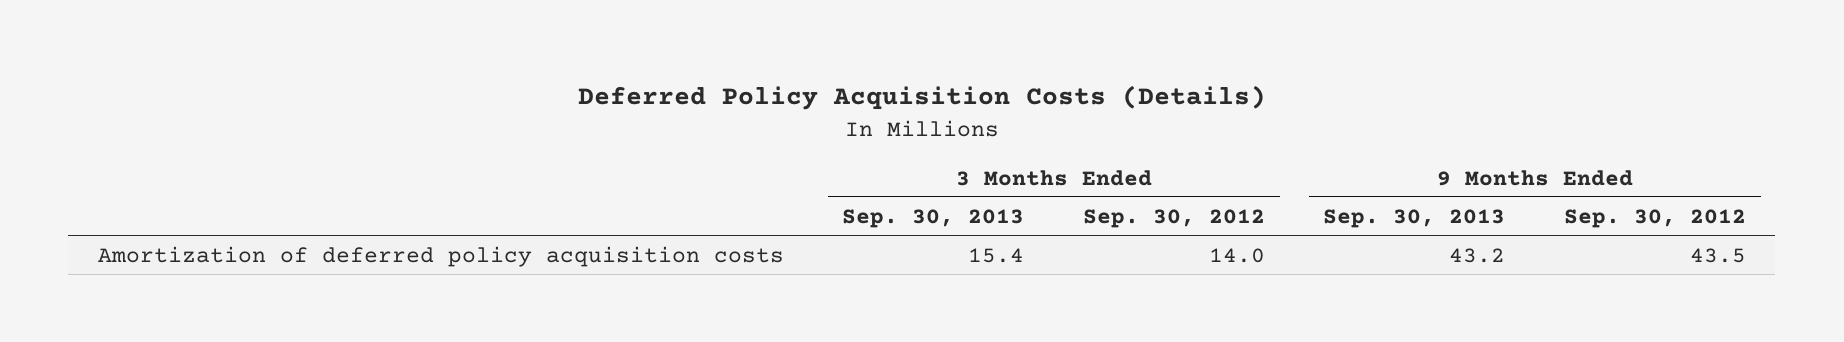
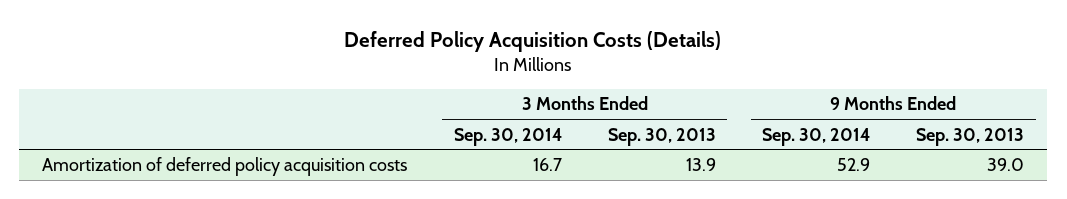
[1082,208,1265,228] Sep. 30, 2012 -> none
[1564,208,1747,228] Sep. 30, 2012 -> none
none -> [453,127,562,146] Sep. 30, 2014
none -> [762,127,871,146] Sep. 30, 2014
[968,247,1025,263] 15.4 -> [685,158,716,172] 13.9
[1449,247,1506,263] 43.2 -> [987,158,1025,172] 39.0

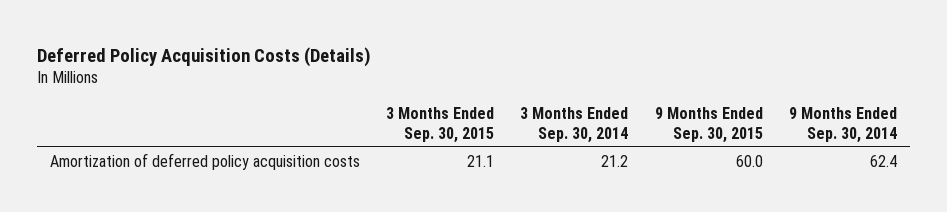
[607,127,716,146] Sep. 30, 2013 -> none
[916,127,1025,146] Sep. 30, 2013 -> none
none -> [386,106,495,143] 3 Months Ended Sep. 30, 2015
none -> [654,106,763,143] 9 Months Ended Sep. 30, 2015
[532,158,562,172] 16.7 -> [601,155,629,168] 21.2
[837,158,871,172] 52.9 -> [870,155,898,168] 62.4

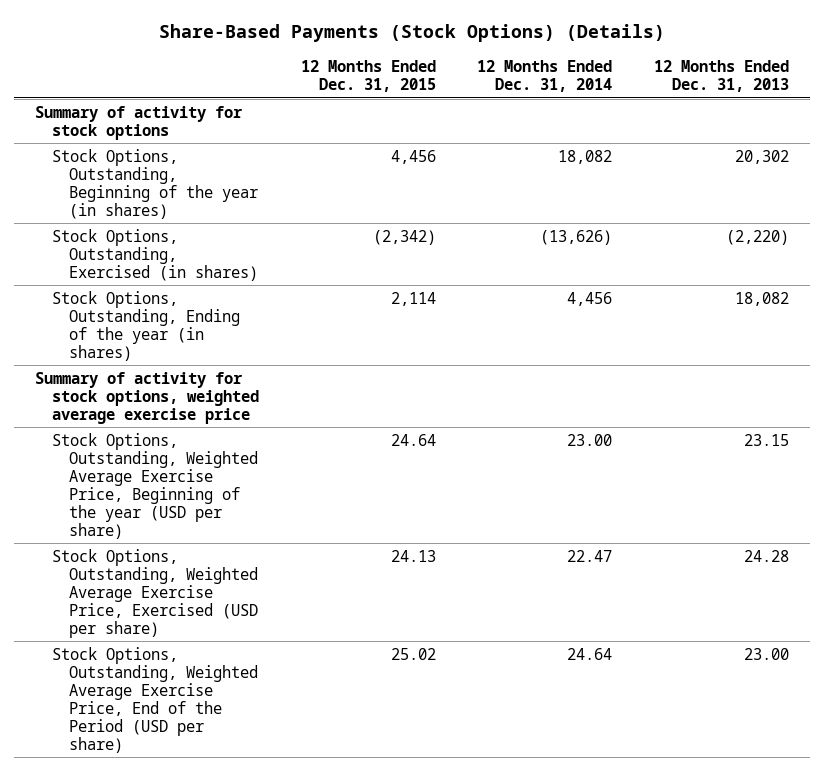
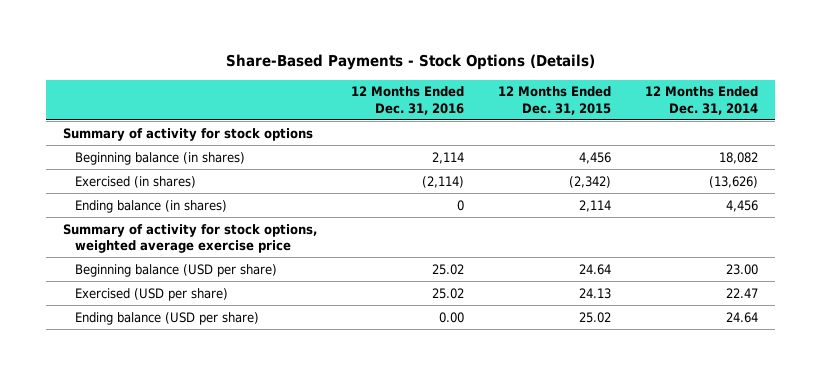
[159,24,666,43] Share-Based Payments (Stock Options) (Details) -> [225,54,595,71] Share-Based Payments - Stock Options (Details)
[654,60,790,93] 12 Months Ended Dec. 31, 2013 -> none
none -> [351,86,465,115] 12 Months Ended Dec. 31, 2016
[52,148,259,219] Stock Options, Outstanding, Beginning of the year (in shares) -> [75,151,246,165] Beginning balance (in shares)
[52,228,259,281] Stock Options, Outstanding, Exercised (in shares) -> [75,175,197,188] Exercised (in shares)
[52,290,241,361] Stock Options, Outstanding, Ending of the year (in shares) -> [75,199,228,213] Ending balance (in shares)
[52,432,259,539] Stock Options, Outstanding, Weighted Average Exercise Price, Beginning of the year (USD per share) -> [75,263,278,277] Beginning balance (USD per share)
[52,548,259,638] Stock Options, Outstanding, Weighted Average Exercise Price, Exercised (USD per share) -> [75,287,229,301] Exercised (USD per share)
[52,646,259,753] Stock Options, Outstanding, Weighted Average Exercise Price, End of the Period (USD per share) -> [75,311,260,325] Ending balance (USD per share)

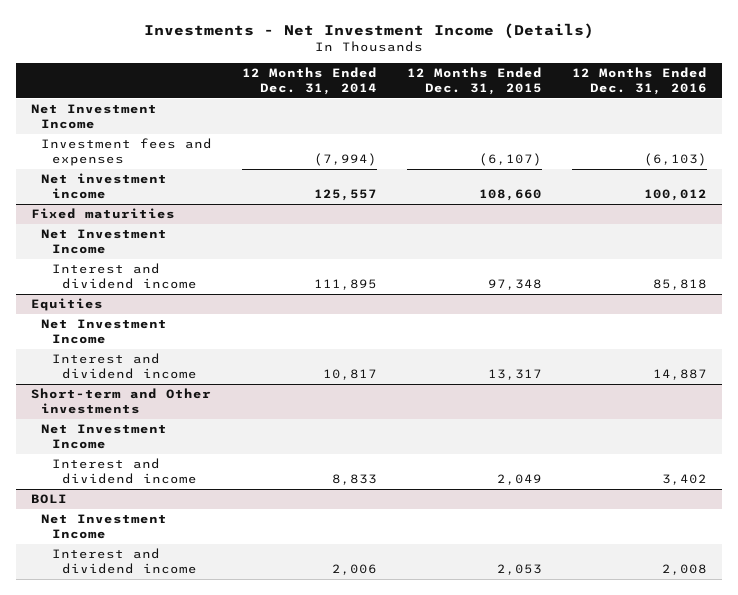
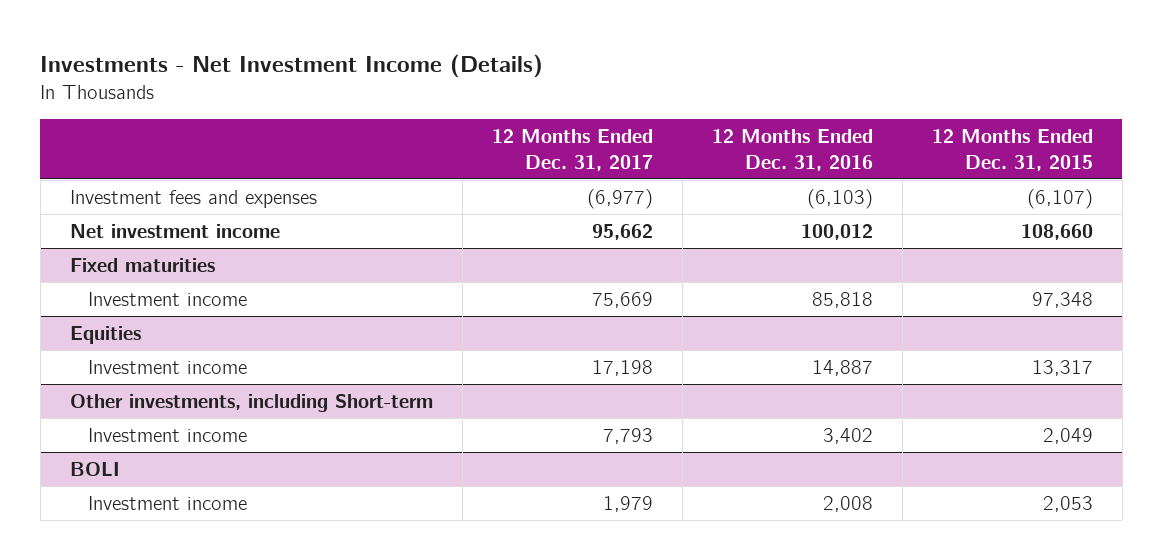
[242,67,378,95] 12 Months Ended Dec. 31, 2014 -> none
none -> [491,129,653,171] 12 Months Ended Dec. 31, 2017
[31,104,158,130] Net Investment Income -> none
[41,229,168,255] Net Investment Income -> none
[51,263,198,290] Interest and dividend income -> [88,292,248,307] Investment income
[41,319,168,345] Net Investment Income -> none
[41,424,168,450] Net Investment Income -> none
[51,353,198,380] Interest and dividend income -> [88,360,248,375] Investment income
[31,388,212,415] Short-term and Other investments -> [69,394,433,413] Other investments, including Short-term
[51,458,198,485] Interest and dividend income -> [88,428,248,443] Investment income
[41,514,168,540] Net Investment Income -> none
[51,548,198,575] Interest and dividend income -> [88,496,248,511] Investment income

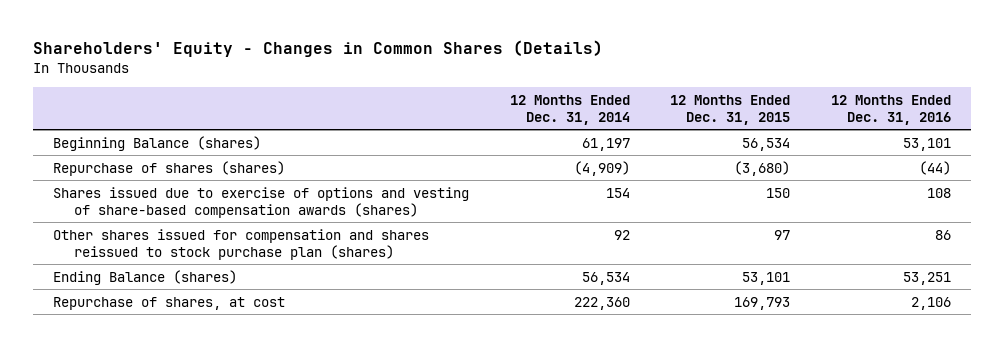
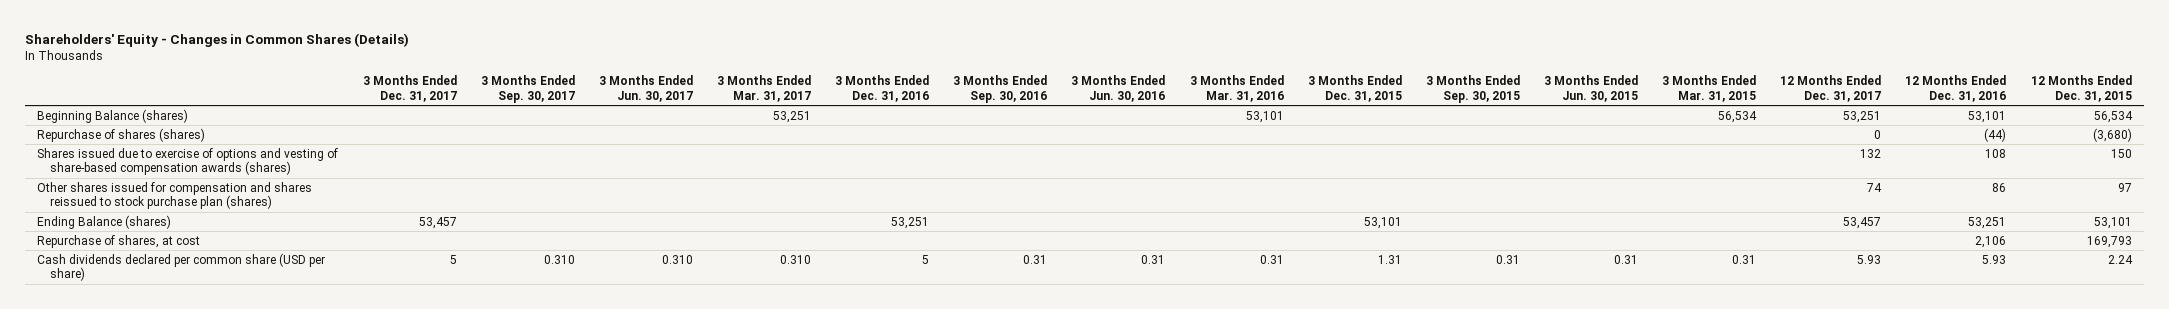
[509,94,630,125] 12 Months Ended Dec. 31, 2014 -> none
none -> [362,75,457,102] 3 Months Ended Dec. 31, 2017
none -> [480,75,575,103] 3 Months Ended Sep. 30, 2017
none -> [598,75,693,102] 3 Months Ended Jun. 30, 2017
none -> [716,75,811,102] 3 Months Ended Mar. 31, 2017
none -> [835,75,930,102] 3 Months Ended Dec. 31, 2016
none -> [953,75,1048,103] 3 Months Ended Sep. 30, 2016
none -> [1071,75,1166,102] 3 Months Ended Jun. 30, 2016
none -> [1189,75,1284,102] 3 Months Ended Mar. 31, 2016
none -> [1307,75,1402,102] 3 Months Ended Dec. 31, 2015
none -> [1425,75,1520,103] 3 Months Ended Sep. 30, 2015
none -> [1543,75,1638,102] 3 Months Ended Jun. 30, 2015
none -> [1662,75,1757,102] 3 Months Ended Mar. 31, 2015
none -> [1780,75,1882,102] 12 Months Ended Dec. 31, 2017
none -> [37,252,326,282] Cash dividends declared per common share (USD per share)

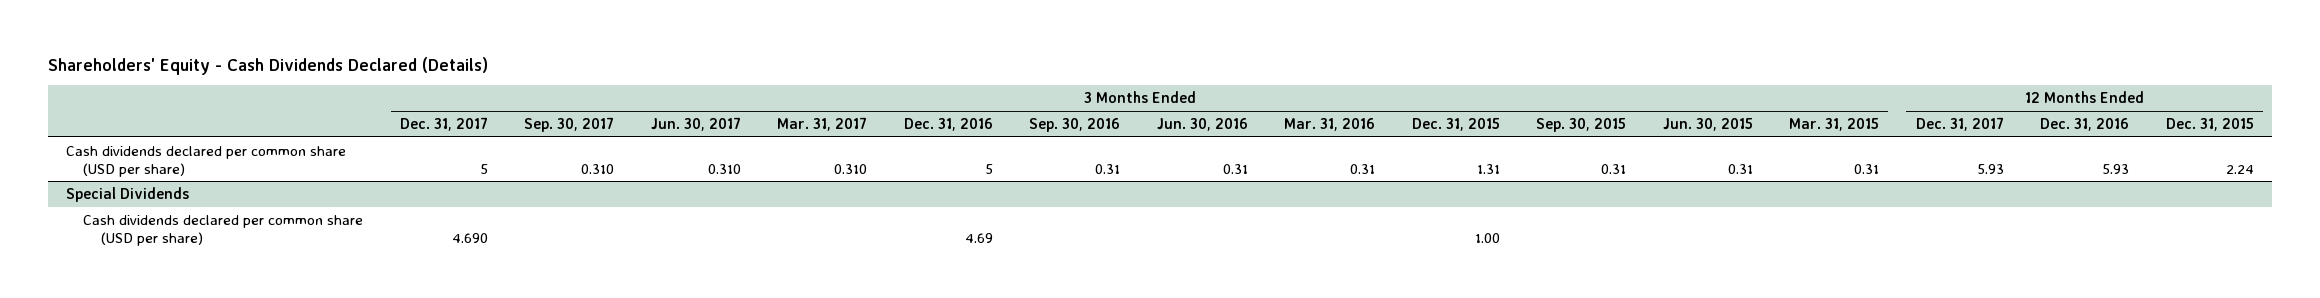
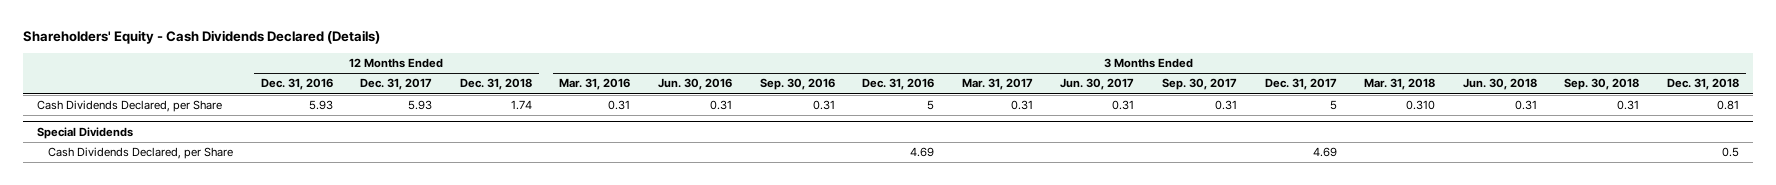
[1411,118,1500,132] Dec. 31, 2015 -> none
[1536,118,1627,133] Sep. 30, 2015 -> none
[1662,118,1753,132] Jun. 30, 2015 -> none
[1789,118,1880,132] Mar. 31, 2015 -> none
[2165,118,2254,132] Dec. 31, 2015 -> none
none -> [459,78,532,91] Dec. 31, 2018
none -> [1364,78,1436,91] Mar. 31, 2018
none -> [1462,78,1537,91] Jun. 30, 2018
none -> [1564,78,1640,91] Sep. 30, 2018
none -> [1666,78,1739,91] Dec. 31, 2018
[65,145,346,177] Cash dividends declared per common share (USD per share) -> [36,100,222,113] Cash Dividends Declared, per Share
[581,163,615,174] 0.310 -> [1214,100,1237,111] 0.31
[707,163,741,174] 0.310 -> [1112,100,1135,111] 0.31
[834,163,868,174] 0.310 -> [1010,100,1033,111] 0.31
[83,214,364,246] Cash dividends declared per common share (USD per share) -> [48,147,234,160] Cash Dividends Declared, per Share
[451,232,488,243] 4.690 -> [1312,147,1337,158] 4.69

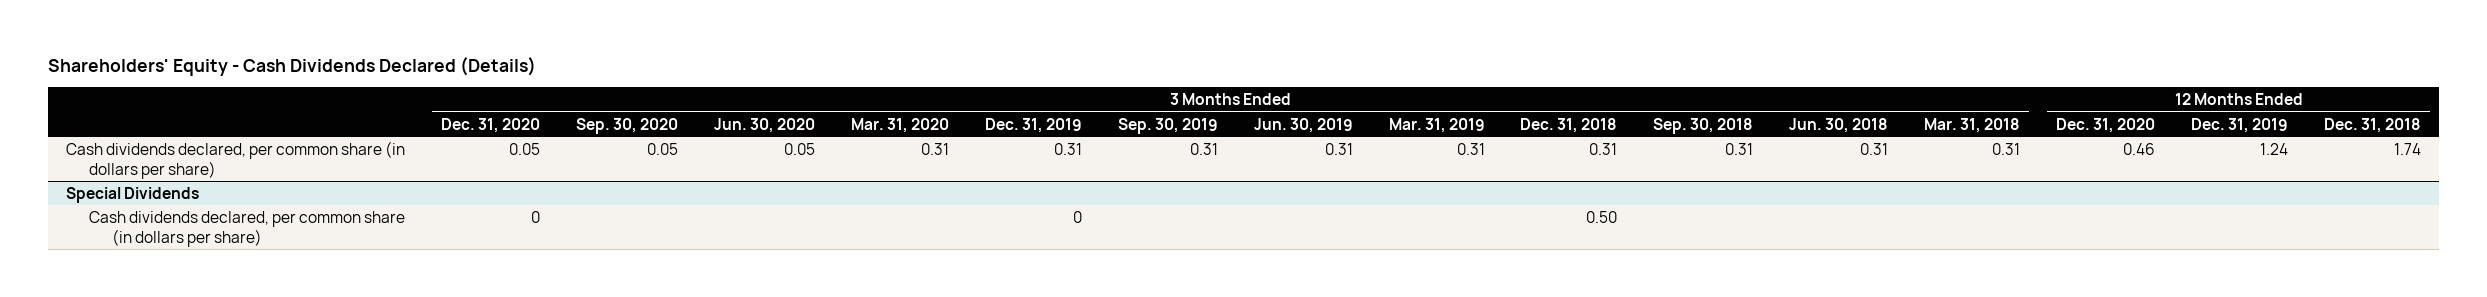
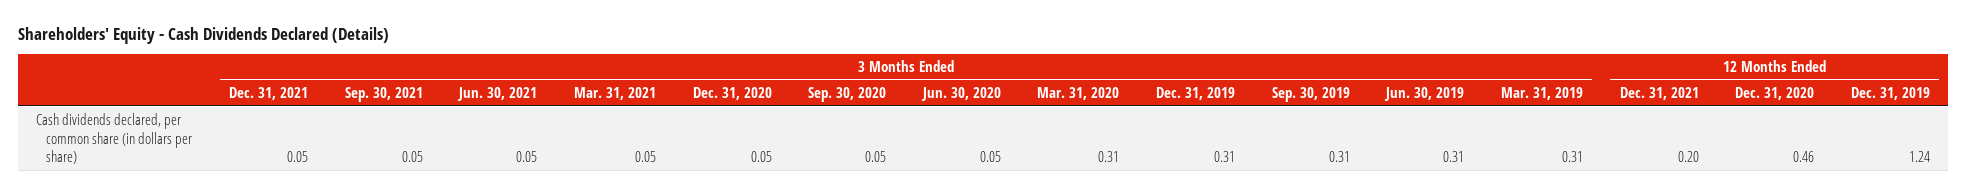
[1520,117,1618,133] Dec. 31, 2018 -> none
[1653,117,1754,134] Sep. 30, 2018 -> none
[1789,117,1889,133] Jun. 30, 2018 -> none
[1924,117,2021,133] Mar. 31, 2018 -> none
[2324,117,2422,133] Dec. 31, 2018 -> none
none -> [229,86,309,100] Dec. 31, 2021
none -> [344,86,423,102] Sep. 30, 2021
none -> [457,86,538,101] Jun. 30, 2021
none -> [573,86,656,100] Mar. 31, 2021
none -> [1619,86,1699,100] Dec. 31, 2021
[65,186,199,203] Special Dividends -> none
[88,210,405,247] Cash dividends declared, per common share (in dollars per share) -> none

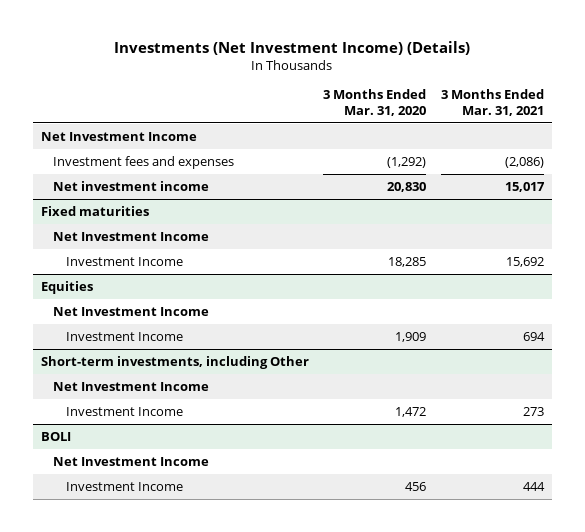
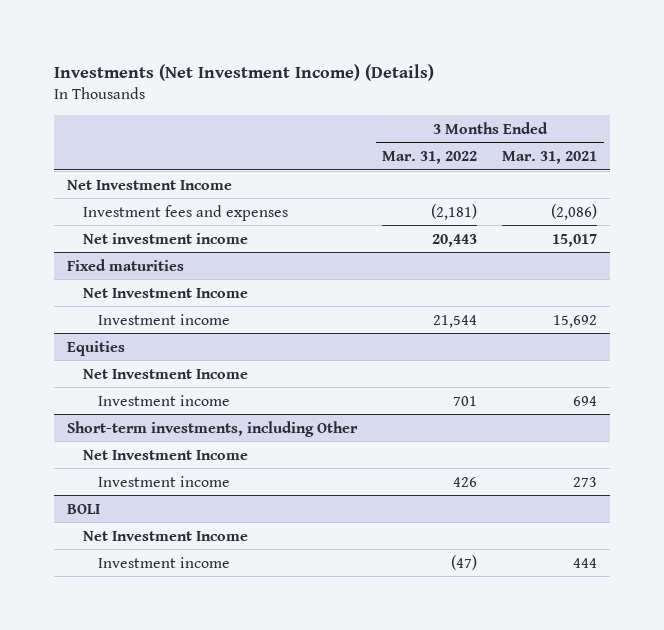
[323,89,427,117] 3 Months Ended Mar. 31, 2020 -> none
none -> [381,151,477,165] Mar. 31, 2022
[65,256,183,266] Investment Income -> [98,313,231,325] Investment income
[65,331,183,341] Investment Income -> [98,394,231,406] Investment income
[65,406,183,416] Investment Income -> [98,475,231,487] Investment income
[65,481,183,491] Investment Income -> [98,556,231,568] Investment income

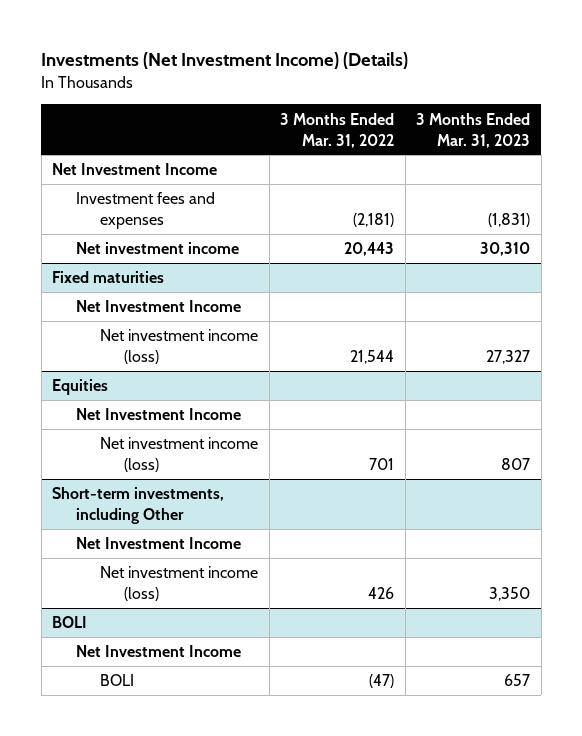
[502,151,598,165] Mar. 31, 2021 -> none
none -> [416,112,531,148] 3 Months Ended Mar. 31, 2023
[98,313,231,325] Investment income -> [100,329,259,365] Net investment income (loss)
[98,394,231,406] Investment income -> [100,437,259,473] Net investment income (loss)
[98,475,231,487] Investment income -> [100,566,259,602] Net investment income (loss)
[98,556,231,568] Investment income -> none
none -> [100,674,135,687] BOLI

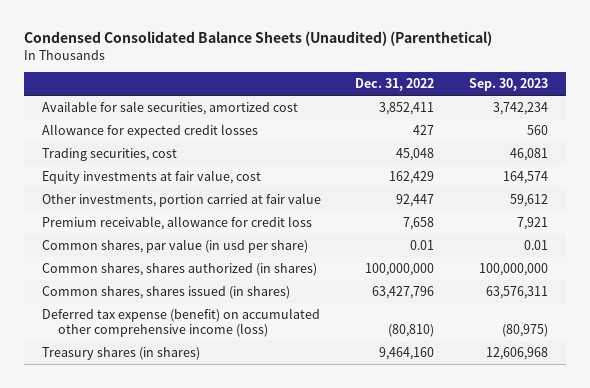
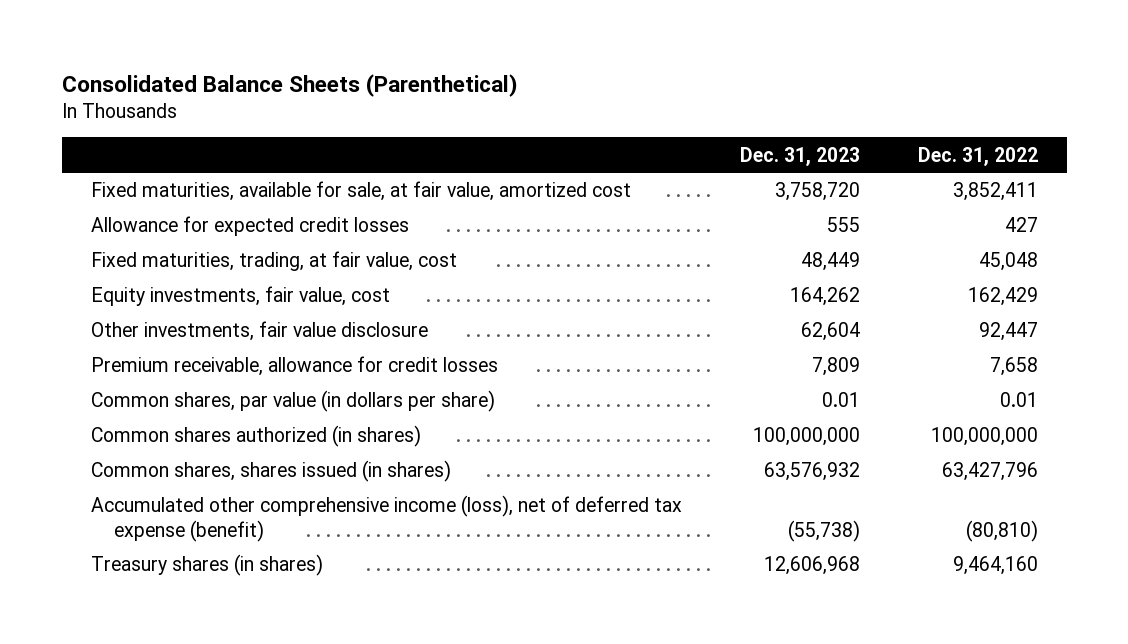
[24,31,493,47] Condensed Consolidated Balance Sheets (Unaudited) (Parenthetical) -> [61,73,518,97] Consolidated Balance Sheets (Parenthetical)
[469,78,549,92] Sep. 30, 2023 -> none
none -> [739,146,860,166] Dec. 31, 2023
[41,101,298,116] Available for sale securities, amortized cost -> [90,181,631,202] Fixed maturities, available for sale, at fair value, amortized cost
[41,148,177,162] Trading securities, cost -> [90,251,457,272] Fixed maturities, trading, at fair value, cost
[41,170,261,185] Equity investments at fair value, cost -> [90,286,390,307] Equity investments, fair value, cost
[41,193,321,208] Other investments, portion carried at fair value -> [90,321,428,342] Other investments, fair value disclosure
[41,216,312,231] Premium receivable, allowance for credit loss -> [90,356,498,377] Premium receivable, allowance for credit losses
[41,239,308,254] Common shares, par value (in usd per share) -> [90,390,495,413] Common shares, par value (in dollars per share)
[41,263,317,277] Common shares, shares authorized (in shares) -> [90,425,421,448] Common shares authorized (in shares)
[41,308,320,338] Deferred tax expense (benefit) on accumulated other comprehensive income (loss) -> [90,495,682,542] Accumulated other comprehensive income (loss), net of deferred tax expense (benefit)

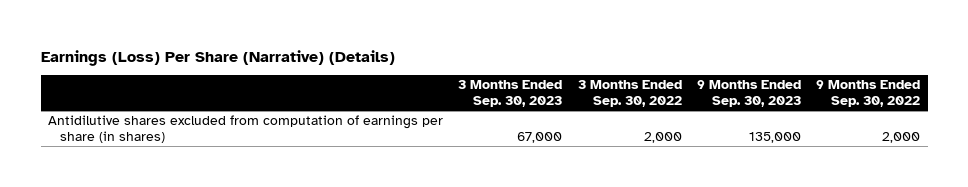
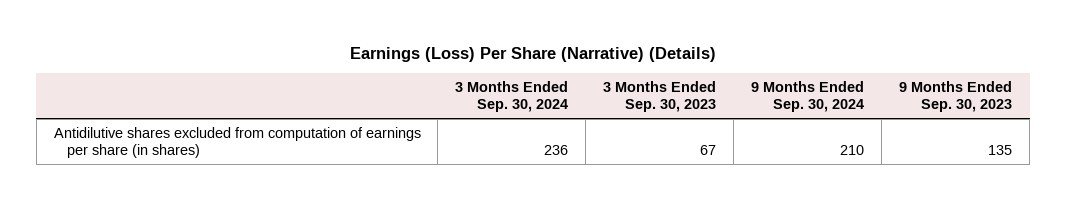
[577,80,682,108] 3 Months Ended Sep. 30, 2022 -> none
[816,80,921,108] 9 Months Ended Sep. 30, 2022 -> none
none -> [455,80,569,113] 3 Months Ended Sep. 30, 2024
none -> [751,80,865,113] 9 Months Ended Sep. 30, 2024
[517,132,563,144] 67,000 -> [700,145,717,156] 67
[748,132,801,144] 135,000 -> [988,145,1013,156] 135

